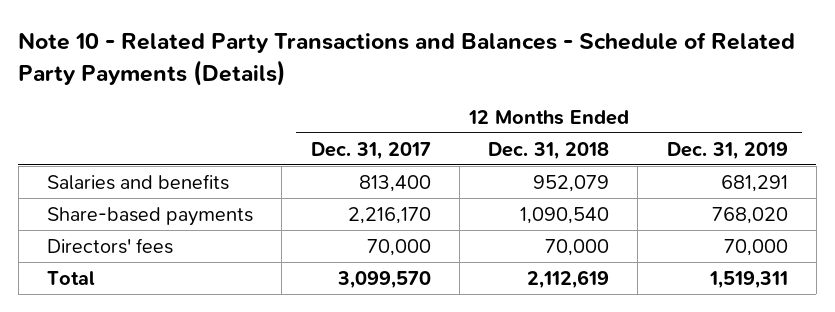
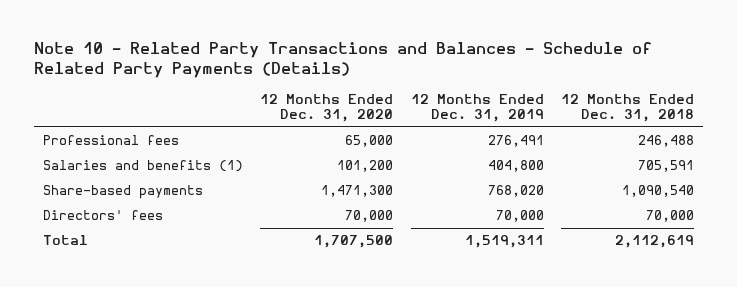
[310,141,431,160] Dec. 31, 2017 -> none
none -> [260,94,394,123] 12 Months Ended Dec. 31, 2020
none -> [42,135,179,146] Professional fees
[46,173,229,190] Salaries and benefits -> [42,160,243,173] Salaries and benefits (1)
[533,174,610,192] 952,079 -> [638,160,695,173] 705,591
[720,174,788,192] 681,291 -> [487,160,544,173] 404,800

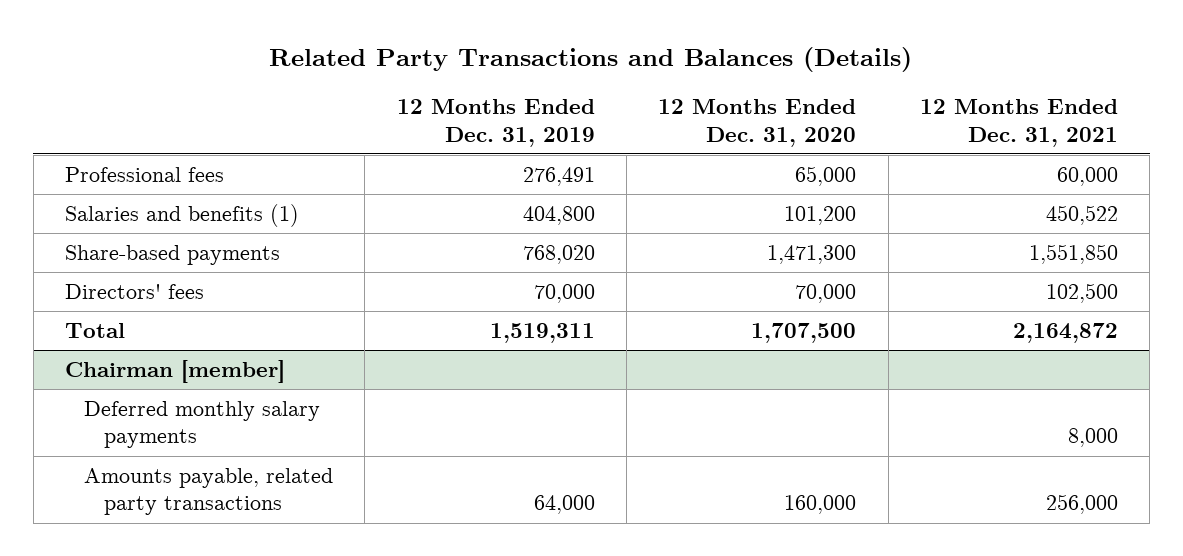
[33,41,652,78] Note 10 - Related Party Transactions and Balances - Schedule of Related Party Payments (Details) -> [269,47,913,73] Related Party Transactions and Balances (Details)
[561,94,695,123] 12 Months Ended Dec. 31, 2018 -> none
none -> [919,99,1118,147] 12 Months Ended Dec. 31, 2021
none -> [64,360,285,384] Chairman [member]
none -> [84,401,321,449] Deferred monthly salary payments
none -> [84,468,334,516] Amounts payable, related party transactions

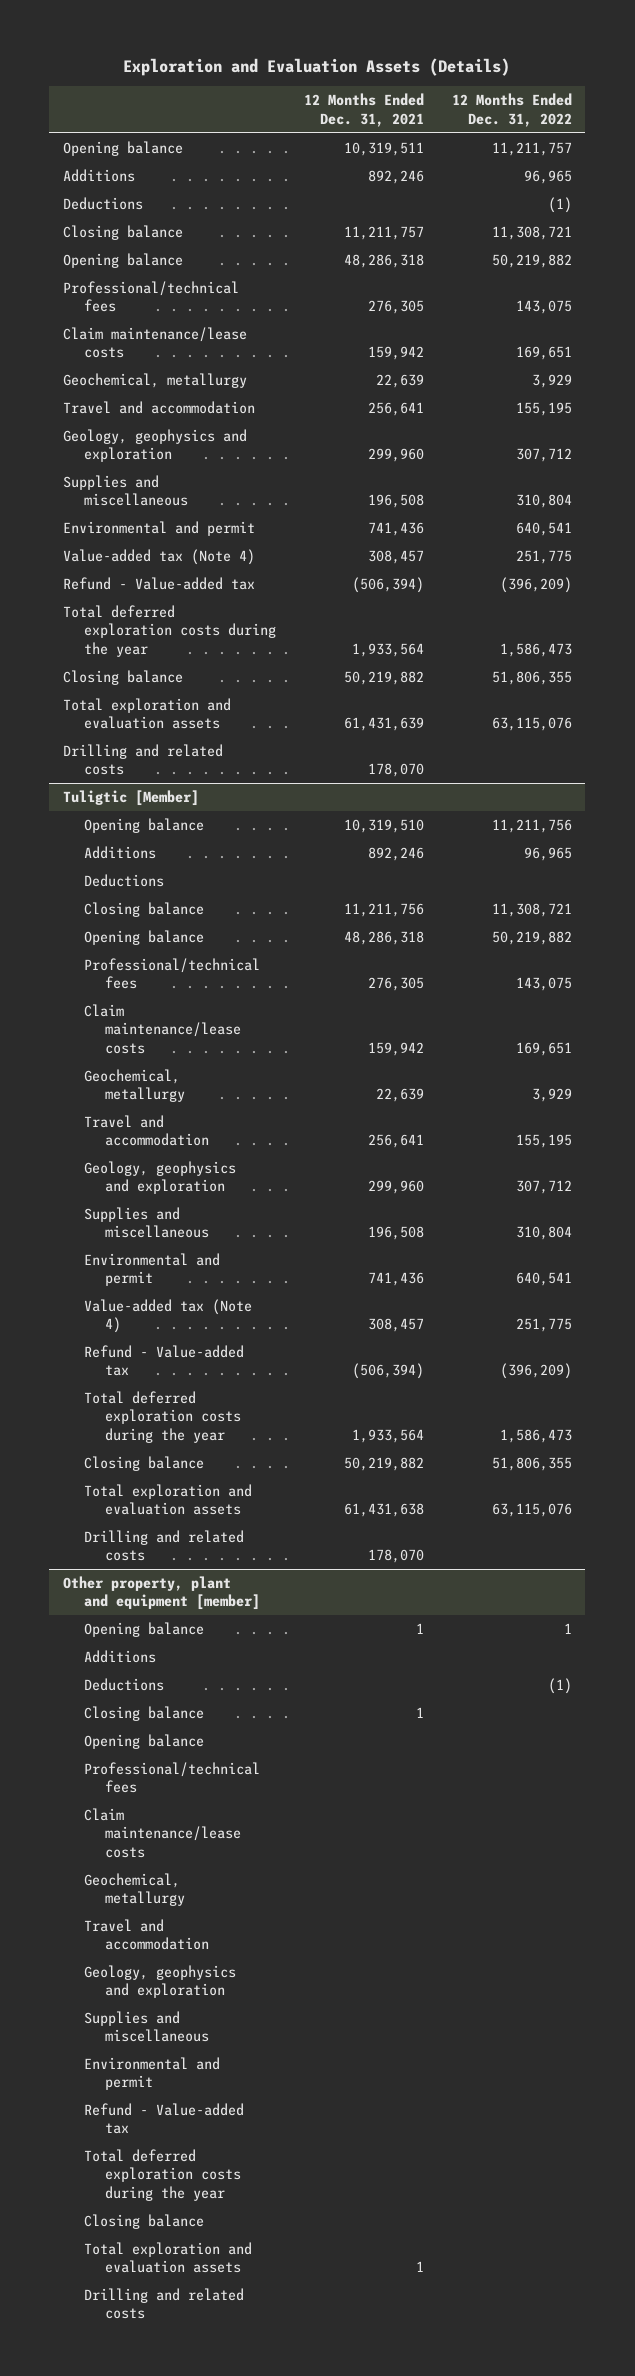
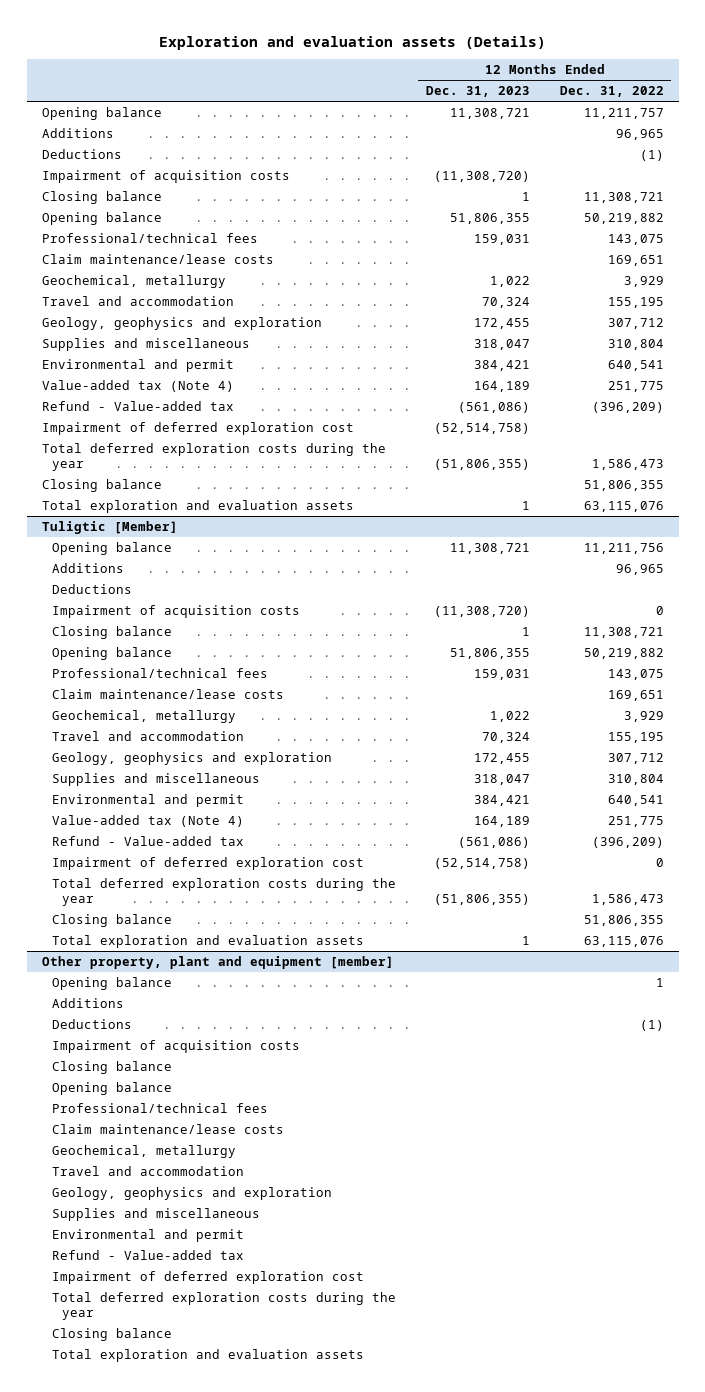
[123,57,511,76] Exploration and Evaluation Assets (Details) -> [158,35,546,50] Exploration and evaluation assets (Details)
[303,93,424,127] 12 Months Ended Dec. 31, 2021 -> none
none -> [425,86,530,98] Dec. 31, 2023
none -> [41,170,290,184] Impairment of acquisition costs
none -> [41,422,354,436] Impairment of deferred exploration cost
[63,744,224,776] Drilling and related costs -> none
none -> [51,605,300,619] Impairment of acquisition costs
none -> [51,857,364,871] Impairment of deferred exploration cost
[83,1530,244,1562] Drilling and related costs -> none
none -> [51,1040,300,1054] Impairment of acquisition costs
none -> [51,1271,364,1285] Impairment of deferred exploration cost
[83,2288,244,2320] Drilling and related costs -> none

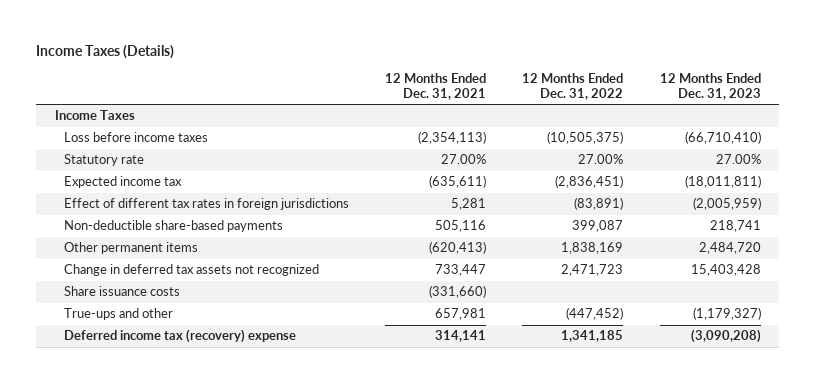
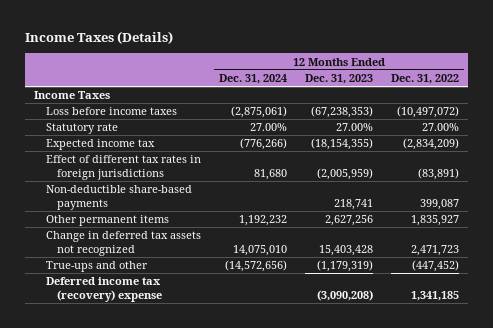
[384,73,486,100] 12 Months Ended Dec. 31, 2021 -> none
none -> [218,74,287,85] Dec. 31, 2024
[547,131,624,145] (10,505,375) -> [397,106,460,119] (10,497,072)
[684,131,761,145] (66,710,410) -> [310,106,373,119] (67,238,353)
[555,175,624,189] (2,836,451) -> [403,138,460,151] (2,834,209)
[684,175,761,189] (18,011,811) -> [310,138,373,151] (18,154,355)
[561,242,624,255] 1,838,169 -> [411,215,460,227] 1,835,927
[698,242,761,255] 2,484,720 -> [324,215,373,227] 2,627,256
[63,286,180,297] Share issuance costs -> none
[692,307,761,321] (1,179,327) -> [316,260,373,273] (1,179,319)

